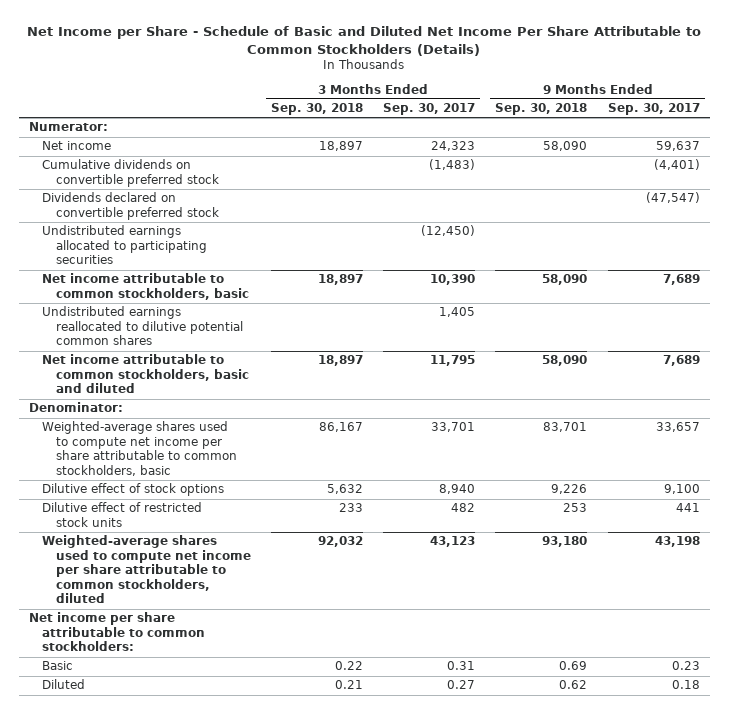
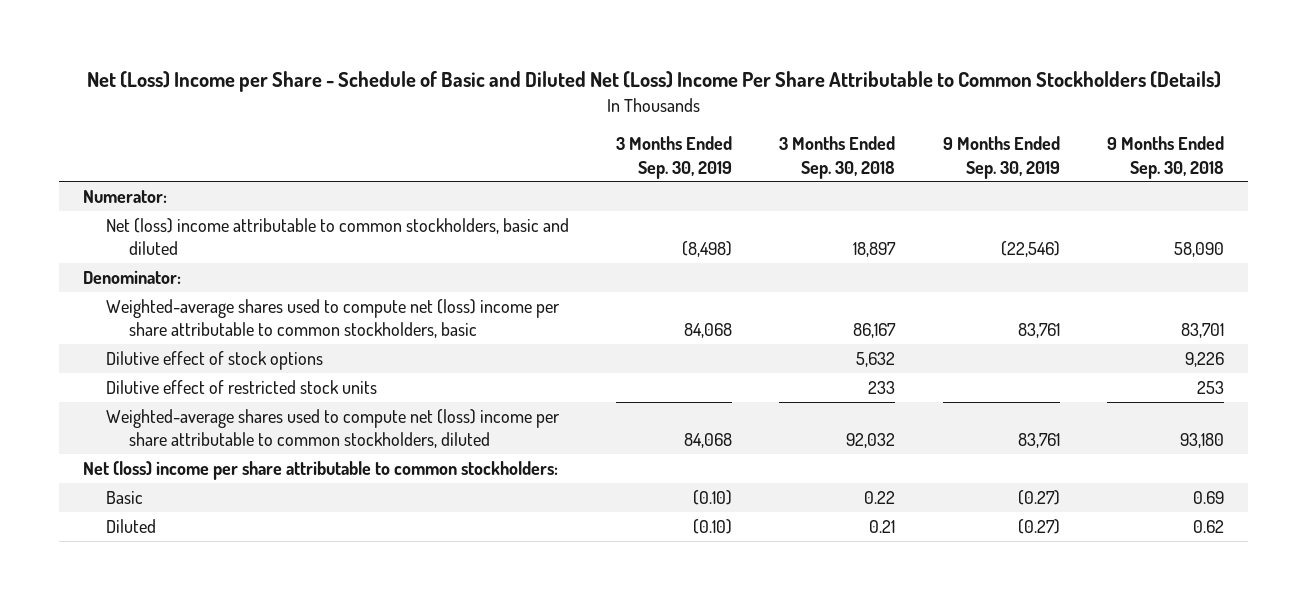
[27,26,702,56] Net Income per Share - Schedule of Basic and Diluted Net Income Per Share Attributable to Common Stockholders (Details) -> [86,71,1221,93] Net (Loss) Income per Share - Schedule of Basic and Diluted Net (Loss) Income Per Share Attributable to Common Stockholders (Details)
[383,103,476,116] Sep. 30, 2017 -> none
[607,103,700,116] Sep. 30, 2017 -> none
none -> [616,136,733,179] 3 Months Ended Sep. 30, 2019
none -> [942,136,1060,179] 9 Months Ended Sep. 30, 2019
[42,141,112,151] Net income -> none
[42,159,219,187] Cumulative dividends on convertible preferred stock -> none
[42,192,219,220] Dividends declared on convertible preferred stock -> none
[42,225,207,265] Undistributed earnings allocated to participating securities -> none
[42,273,249,300] Net income attributable to common stockholders, basic -> none
[42,306,243,346] Undistributed earnings reallocated to dilutive potential common shares -> none
[42,354,249,394] Net income attributable to common stockholders, basic and diluted -> [105,217,569,255] Net (loss) income attributable to common stockholders, basic and diluted
[42,421,237,476] Weighted-average shares used to compute net income per share attributable to common stockholders, basic -> [105,298,560,338] Weighted-average shares used to compute net (loss) income per share attributable to common stockholders, basic
[42,535,251,604] Weighted-average shares used to compute net income per share attributable to common stockholders, diluted -> [105,408,560,448] Weighted-average shares used to compute net (loss) income per share attributable to common stockholders, diluted
[29,612,206,652] Net income per share attributable to common stockholders: -> [83,460,559,480] Net (loss) income per share attributable to common stockholders:

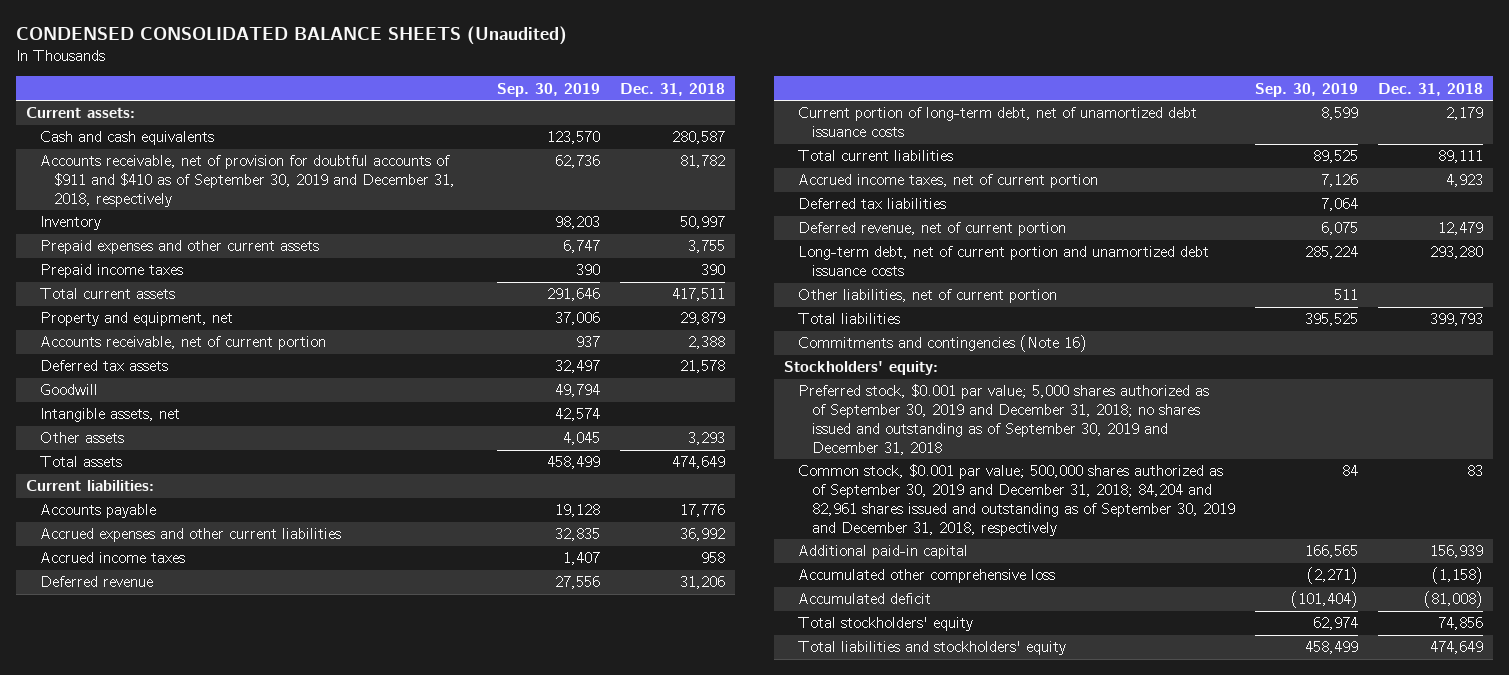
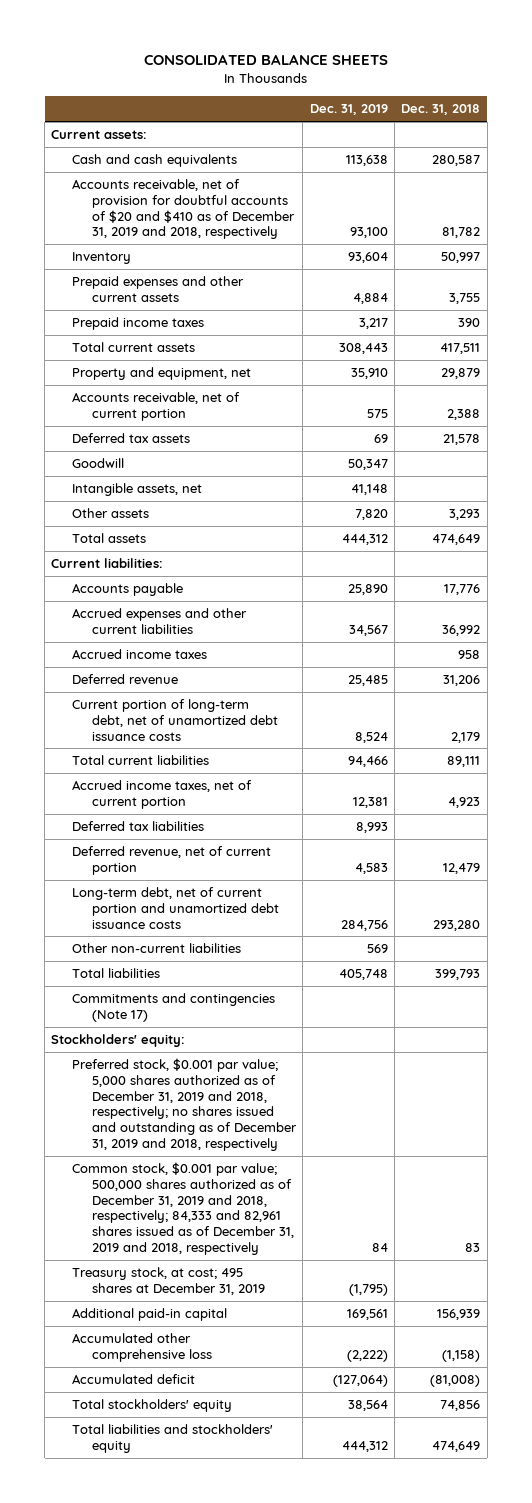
[15,25,567,45] CONDENSED CONSOLIDATED BALANCE SHEETS (Unaudited) -> [143,54,388,66] CONSOLIDATED BALANCE SHEETS
[496,82,600,97] Sep. 30, 2019 -> none
none -> [309,104,388,116] Dec. 31, 2019
[39,155,455,207] Accounts receivable, net of provision for doubtful accounts of $911 and $410 as of September 30, 2019 and December 31, 2018, respectively -> [71,179,295,240] Accounts receivable, net of provision for doubtful accounts of $20 and $410 as of December 31, 2019 and 2018, respectively
[798,289,1058,304] Other liabilities, net of current portion -> [71,943,241,954] Other non-current liabilities
[798,335,1088,353] Commitments and contingencies (Note 16) -> [71,993,275,1022] Commitments and contingencies (Note 17)
[798,384,1210,455] Preferred stock, $0.001 par value; 5,000 shares authorized as of September 30, 2019 and December 31, 2018; no shares issued and outstanding as of September 30, 2019 and December 31, 2018 -> [71,1058,297,1151] Preferred stock, $0.001 par value; 5,000 shares authorized as of December 31, 2019 and 2018, respectively; no shares issued and outstanding as of December 31, 2019 and 2018, respectively
[798,464,1236,536] Common stock, $0.001 par value; 500,000 shares authorized as of September 30, 2019 and December 31, 2018; 84,204 and 82,961 shares issued and outstanding as of September 30, 2019 and December 31, 2018, respectively -> [71,1162,294,1255] Common stock, $0.001 par value; 500,000 shares authorized as of December 31, 2019 and 2018, respectively; 84,333 and 82,961 shares issued as of December 31, 2019 and 2018, respectively
none -> [71,1267,265,1295] Treasury stock, at cost; 495 shares at December 31, 2019

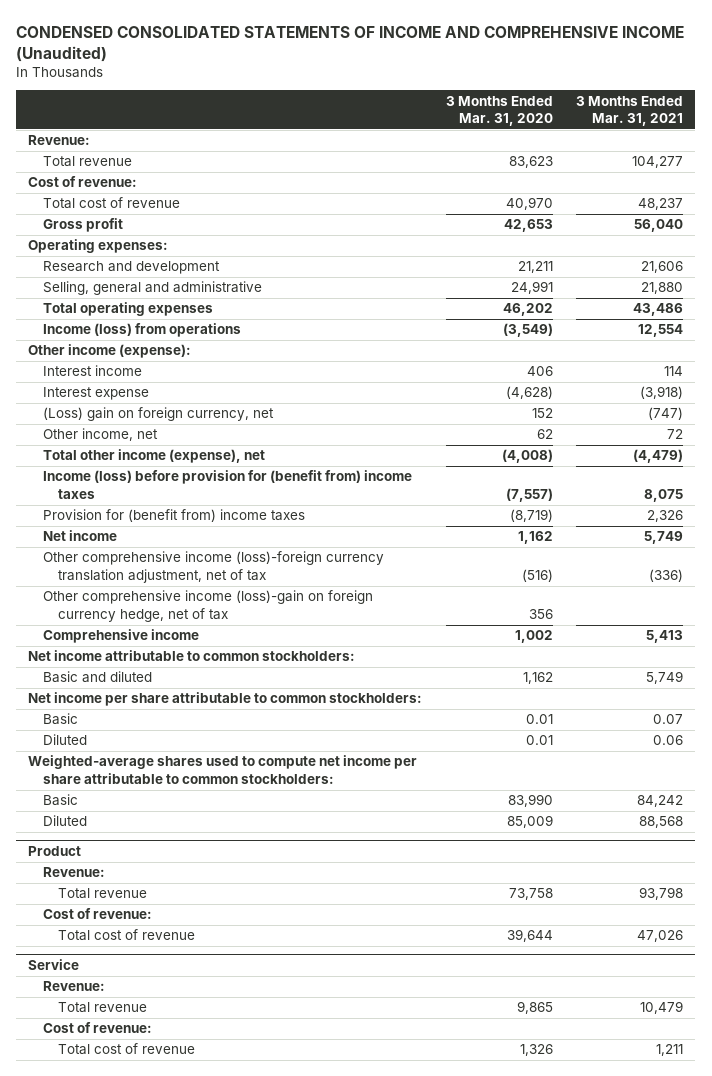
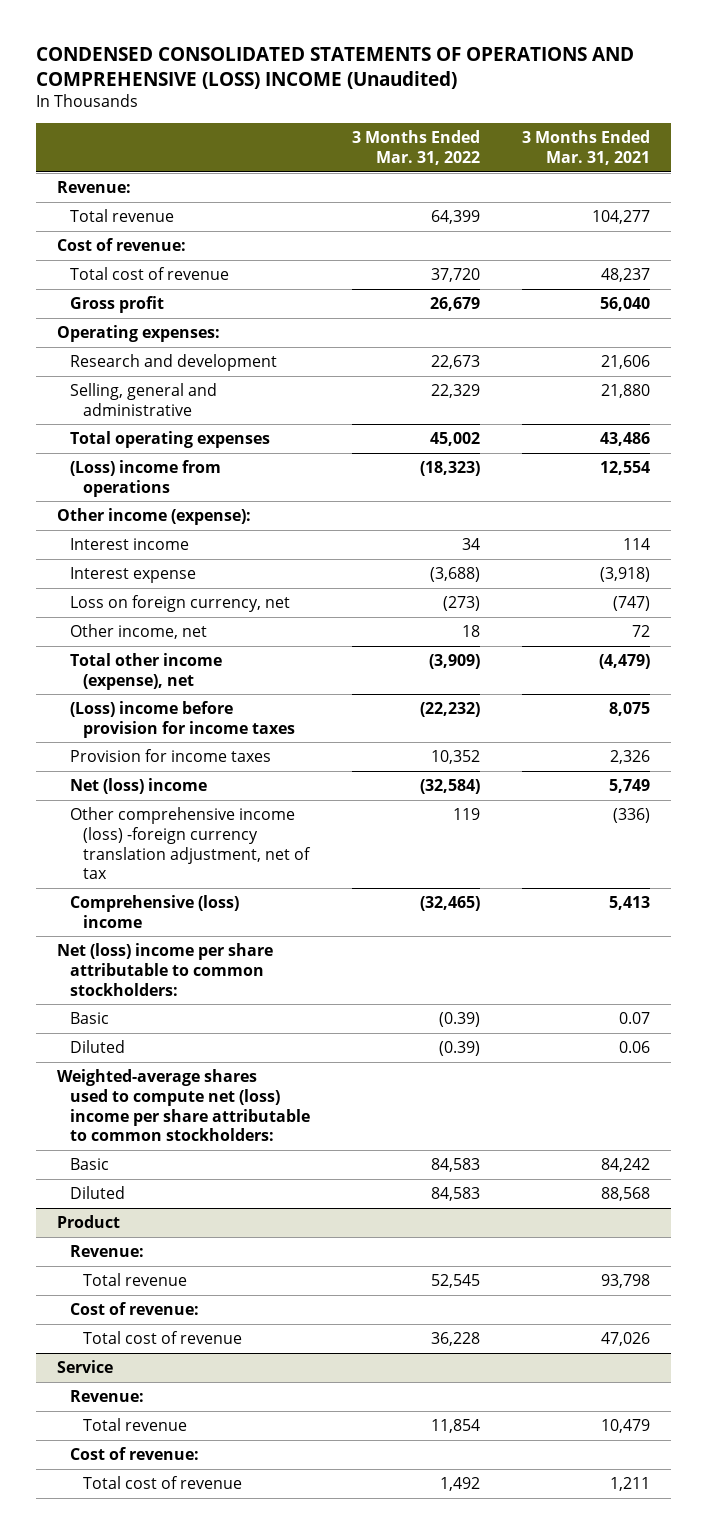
[16,25,685,62] CONDENSED CONSOLIDATED STATEMENTS OF INCOME AND COMPREHENSIVE INCOME (Unaudited) -> [36,46,635,89] CONDENSED CONSOLIDATED STATEMENTS OF OPERATIONS AND COMPREHENSIVE (LOSS) INCOME (Unaudited)
[445,95,553,127] 3 Months Ended Mar. 31, 2020 -> none
none -> [352,130,481,165] 3 Months Ended Mar. 31, 2022
[43,323,242,338] Income (loss) from operations -> [70,459,222,497] (Loss) income from operations
[43,407,275,422] (Loss) gain on foreign currency, net -> [70,594,291,612] Loss on foreign currency, net
[43,590,374,622] Other comprehensive income (loss)-gain on foreign currency hedge, net of tax -> none
[28,650,356,662] Net income attributable to common stockholders: -> none
[43,671,153,684] Basic and diluted -> none
[43,470,413,499] Income (loss) before provision for (benefit from) income taxes -> [70,700,296,738] (Loss) income before provision for income taxes
[43,509,306,523] Provision for (benefit from) income taxes -> [70,748,272,762] Provision for income taxes
[43,530,118,542] Net income -> [70,777,208,794] Net (loss) income
[43,551,385,583] Other comprehensive income (loss)-foreign currency translation adjustment, net of tax -> [70,806,312,880] Other comprehensive income (loss) -foreign currency translation adjustment, net of tax
[43,629,200,644] Comprehensive income -> [70,894,240,928] Comprehensive (loss) income
[28,692,423,707] Net income per share attributable to common stockholders: -> [57,942,274,996] Net (loss) income per share attributable to common stockholders:
[28,755,418,784] Weighted-average shares used to compute net income per share attributable to common stockholders: -> [57,1068,311,1142] Weighted-average shares used to compute net (loss) income per share attributable to common stockholders:

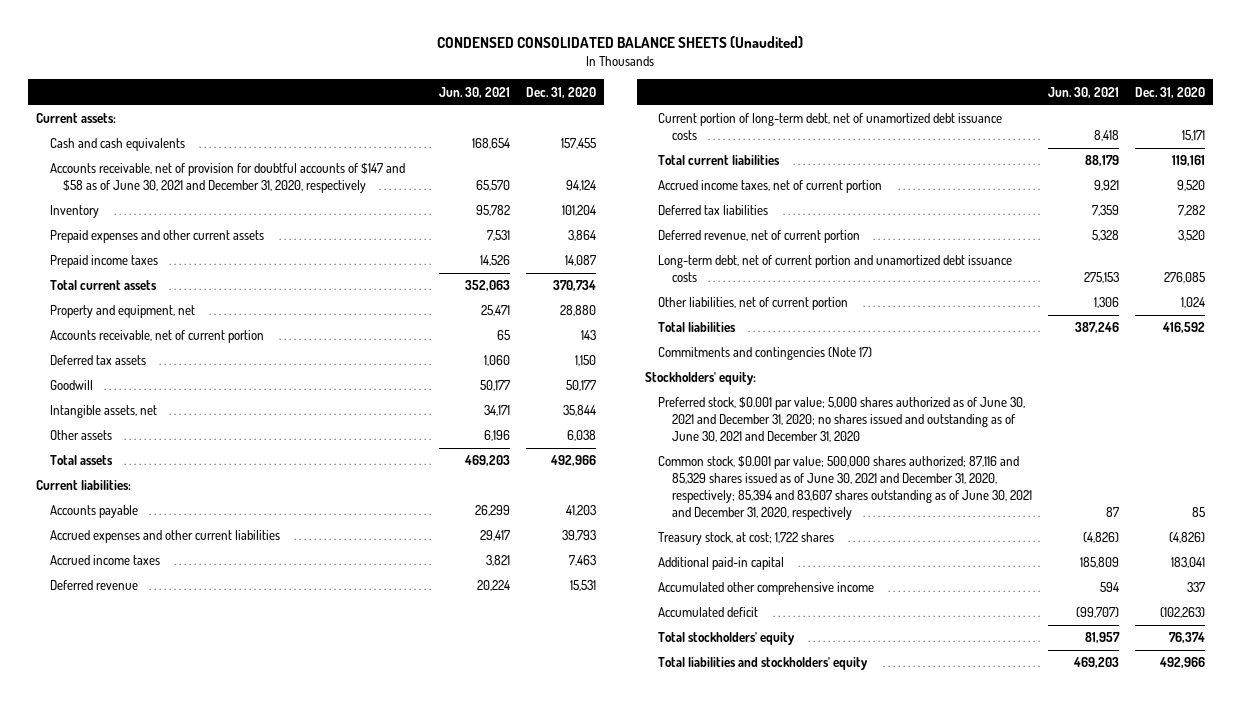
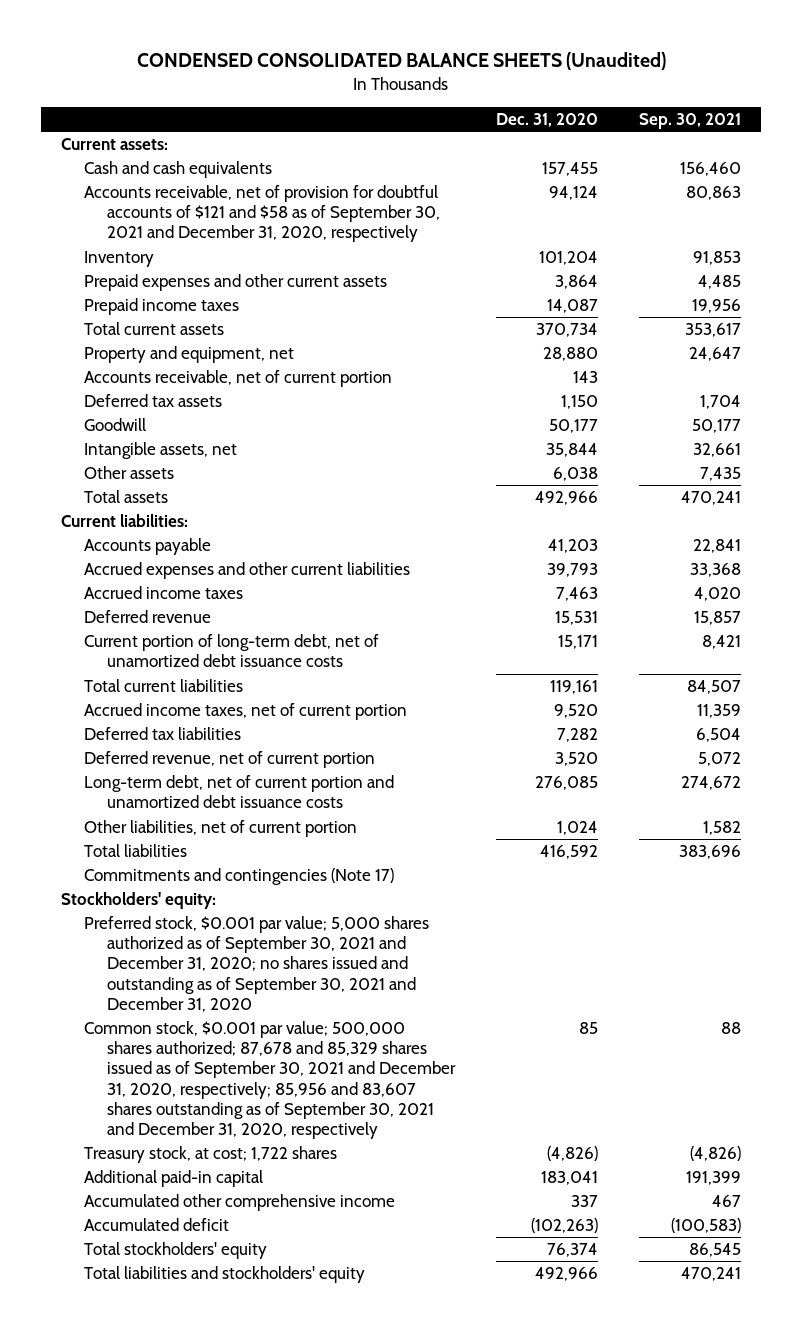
[438,86,510,98] Jun. 30, 2021 -> none
none -> [638,112,741,129] Sep. 30, 2021
[49,163,405,194] Accounts receivable, net of provision for doubtful accounts of $147 and $58 as of June 30, 2021 and December 31, 2020, respectively -> [84,185,441,243] Accounts receivable, net of provision for doubtful accounts of $121 and $58 as of September 30, 2021 and December 31, 2020, respectively
[658,397,1026,443] Preferred stock, $0.001 par value; 5,000 shares authorized as of June 30, 2021 and December 31, 2020; no shares issued and outstanding as of June 30, 2021 and December 31, 2020 -> [84,916,430,1012] Preferred stock, $0.001 par value; 5,000 shares authorized as of September 30, 2021 and December 31, 2020; no shares issued and outstanding as of September 30, 2021 and December 31, 2020
[658,456,1032,521] Common stock, $0.001 par value; 500,000 shares authorized; 87,116 and 85,329 shares issued as of June 30, 2021 and December 31, 2020, respectively; 85,394 and 83,607 shares outstanding as of June 30, 2021 and December 31, 2020, respectively -> [84,1021,457,1139] Common stock, $0.001 par value; 500,000 shares authorized; 87,678 and 85,329 shares issued as of September 30, 2021 and December 31, 2020, respectively; 85,956 and 83,607 shares outstanding as of September 30, 2021 and December 31, 2020, respectively

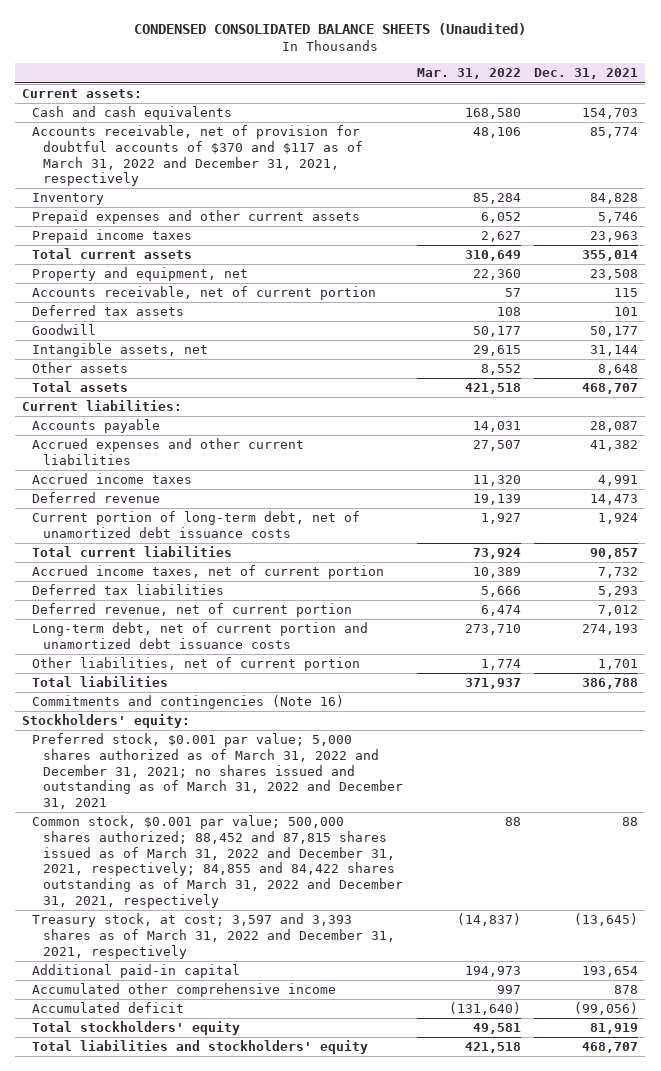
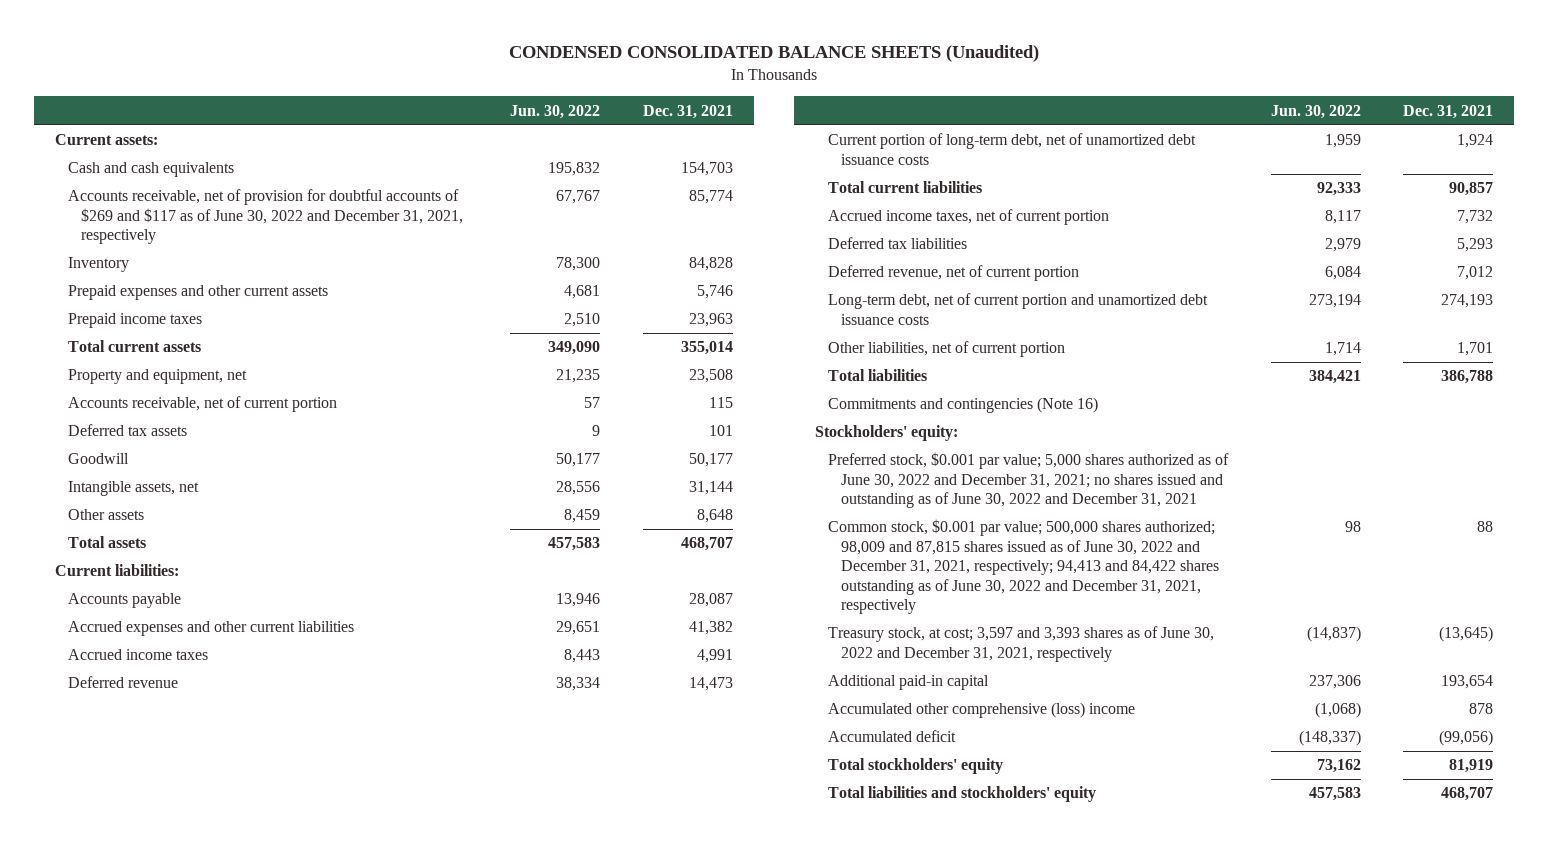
[416,68,521,80] Mar. 31, 2022 -> none
none -> [510,104,601,119] Jun. 30, 2022
[32,125,363,187] Accounts receivable, net of provision for doubtful accounts of $370 and $117 as of March 31, 2022 and December 31, 2021, respectively -> [67,189,463,245] Accounts receivable, net of provision for doubtful accounts of $269 and $117 as of June 30, 2022 and December 31, 2021, respectively
[32,733,403,810] Preferred stock, $0.001 par value; 5,000 shares authorized as of March 31, 2022 and December 31, 2021; no shares issued and outstanding as of March 31, 2022 and December 31, 2021 -> [828,452,1230,509] Preferred stock, $0.001 par value; 5,000 shares authorized as of June 30, 2022 and December 31, 2021; no shares issued and outstanding as of June 30, 2022 and December 31, 2021
[32,815,403,908] Common stock, $0.001 par value; 500,000 shares authorized; 88,452 and 87,815 shares issued as of March 31, 2022 and December 31, 2021, respectively; 84,855 and 84,422 shares outstanding as of March 31, 2022 and December 31, 2021, respectively -> [828,519,1219,614] Common stock, $0.001 par value; 500,000 shares authorized; 98,009 and 87,815 shares issued as of June 30, 2022 and December 31, 2021, respectively; 94,413 and 84,422 shares outstanding as of June 30, 2022 and December 31, 2021, respectively
[32,913,395,959] Treasury stock, at cost; 3,597 and 3,393 shares as of March 31, 2022 and December 31, 2021, respectively -> [828,626,1215,662] Treasury stock, at cost; 3,597 and 3,393 shares as of June 30, 2022 and December 31, 2021, respectively
[32,983,337,998] Accumulated other comprehensive income -> [828,702,1136,719] Accumulated other comprehensive (loss) income

